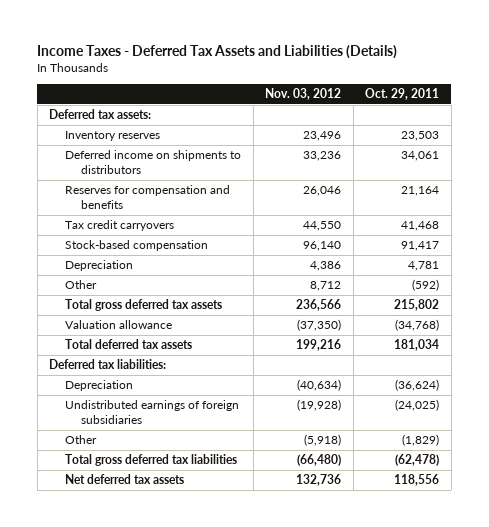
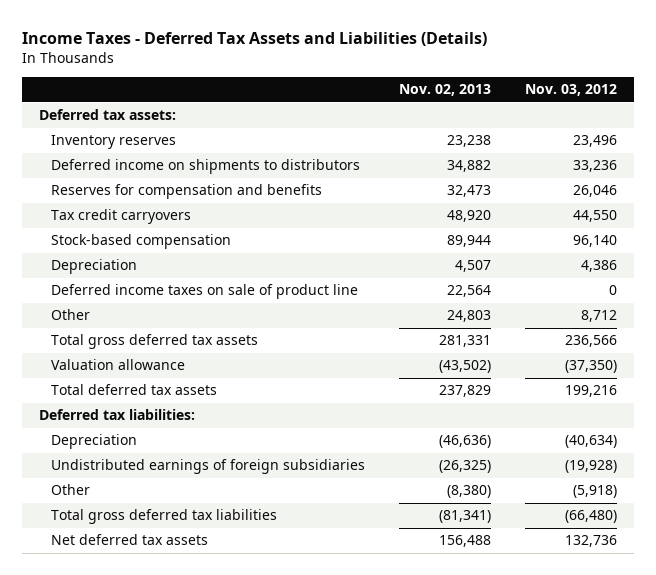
[365,88,440,101] Oct. 29, 2011 -> none
none -> [398,84,491,97] Nov. 02, 2013
none -> [50,284,358,300] Deferred income taxes on sale of product line

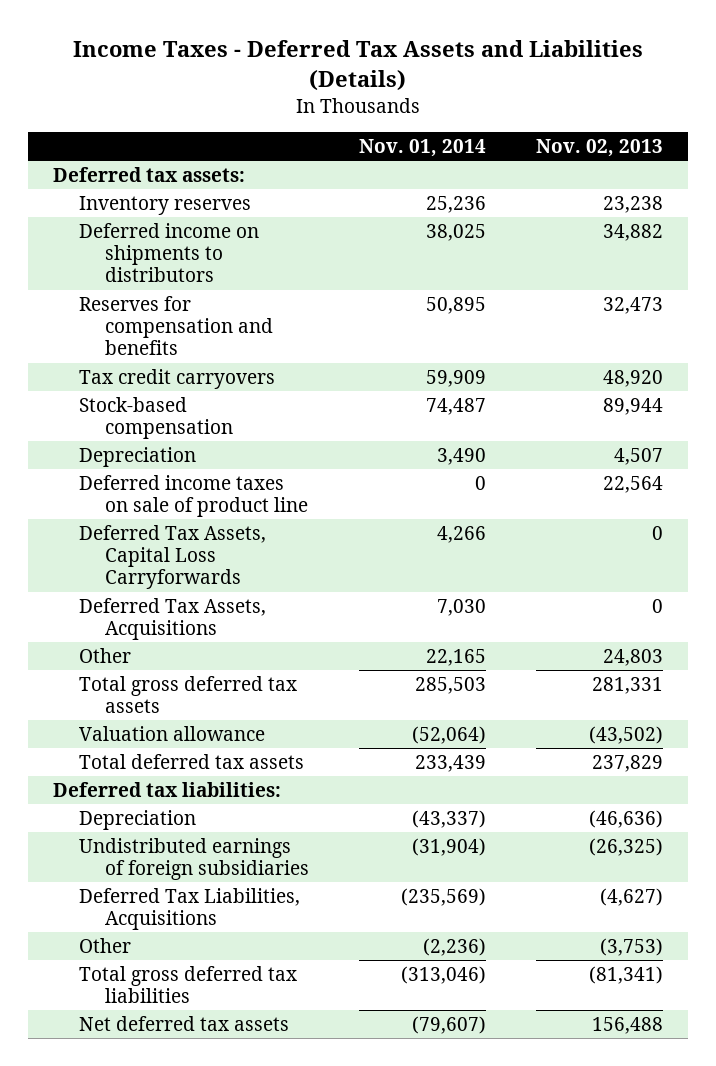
[525,84,618,97] Nov. 03, 2012 -> none
none -> [359,138,487,157] Nov. 01, 2014
none -> [78,524,266,590] Deferred Tax Assets, Capital Loss Carryforwards
none -> [78,597,266,641] Deferred Tax Assets, Acquisitions
none -> [78,887,300,931] Deferred Tax Liabilities, Acquisitions
[446,485,491,499] (8,380) -> [600,937,664,956] (3,753)

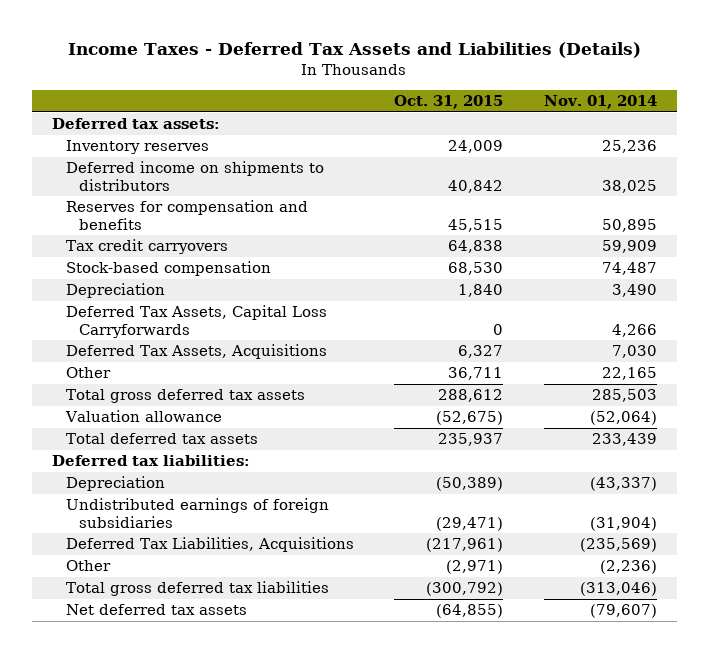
[536,138,664,157] Nov. 02, 2013 -> none
none -> [394,95,504,110] Oct. 31, 2015
[78,474,309,518] Deferred income taxes on sale of product line -> none

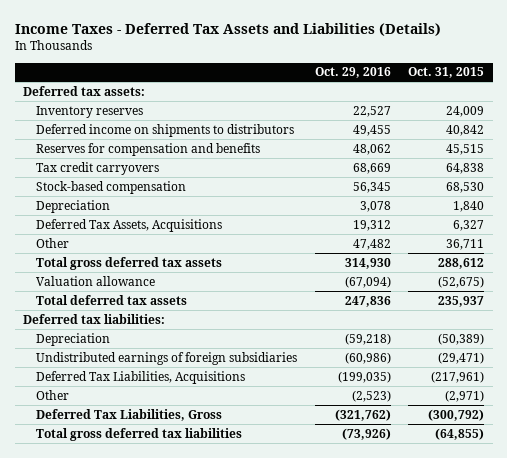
[543,95,657,110] Nov. 01, 2014 -> none
none -> [314,67,391,79] Oct. 29, 2016
[65,305,327,338] Deferred Tax Assets, Capital Loss Carryforwards -> none
[65,604,247,616] Net deferred tax assets -> none
none -> [36,408,223,421] Deferred Tax Liabilities, Gross
[426,582,504,597] (300,792) -> [434,427,484,440] (64,855)

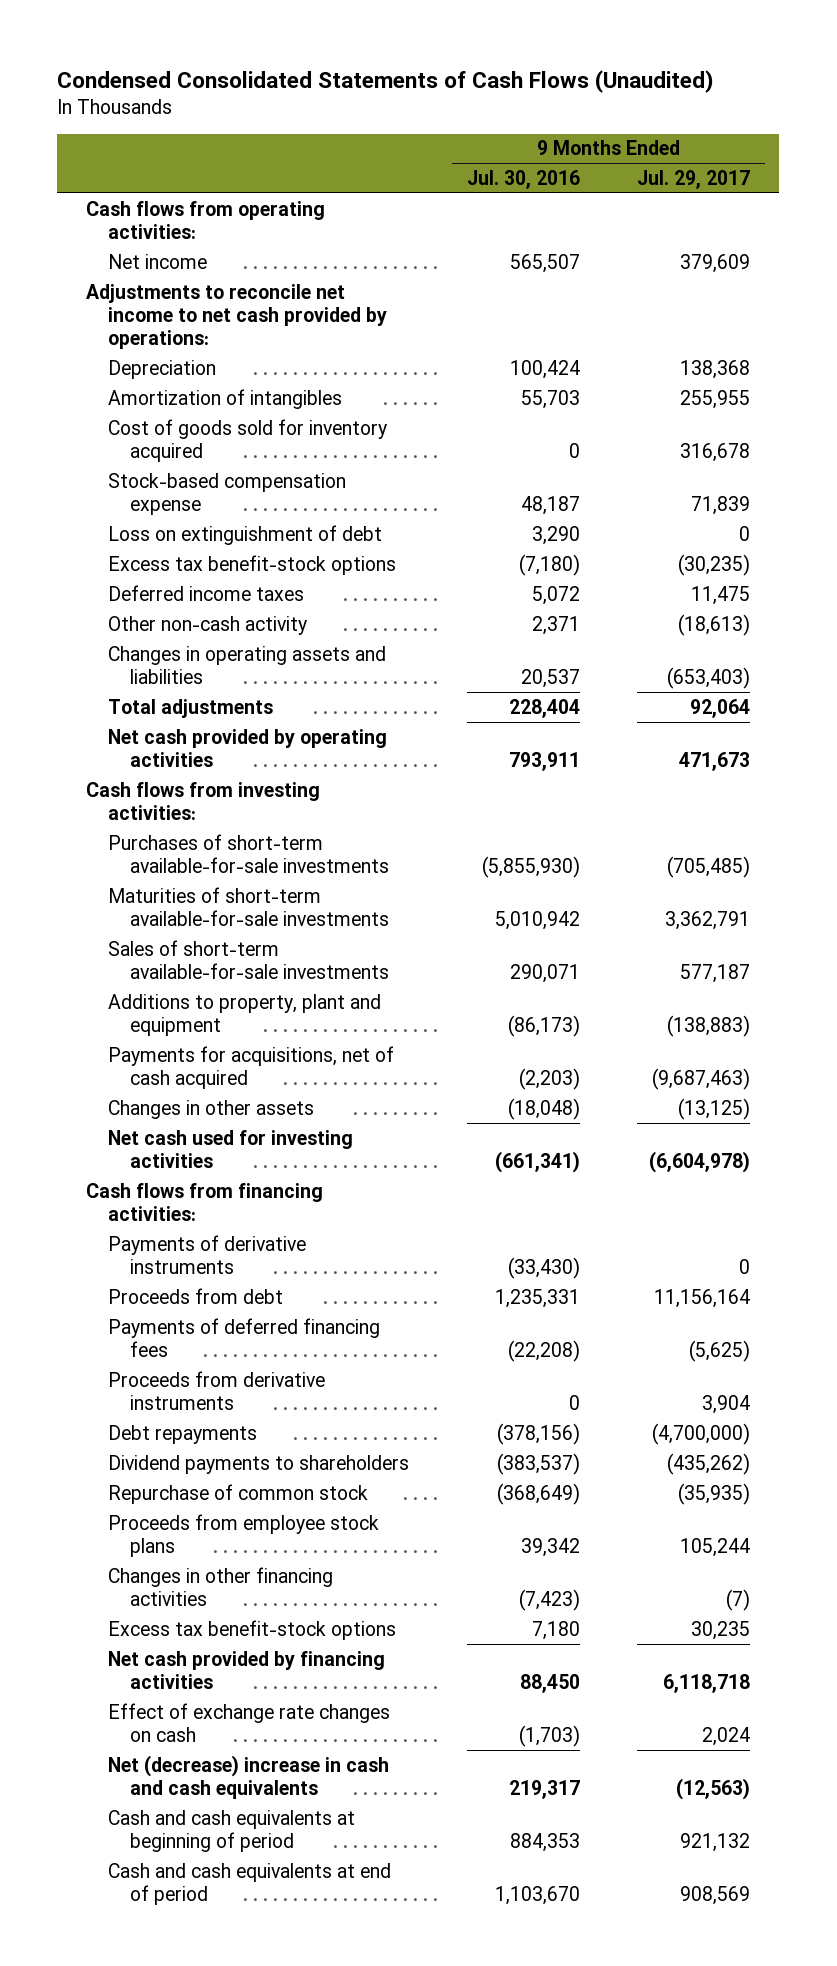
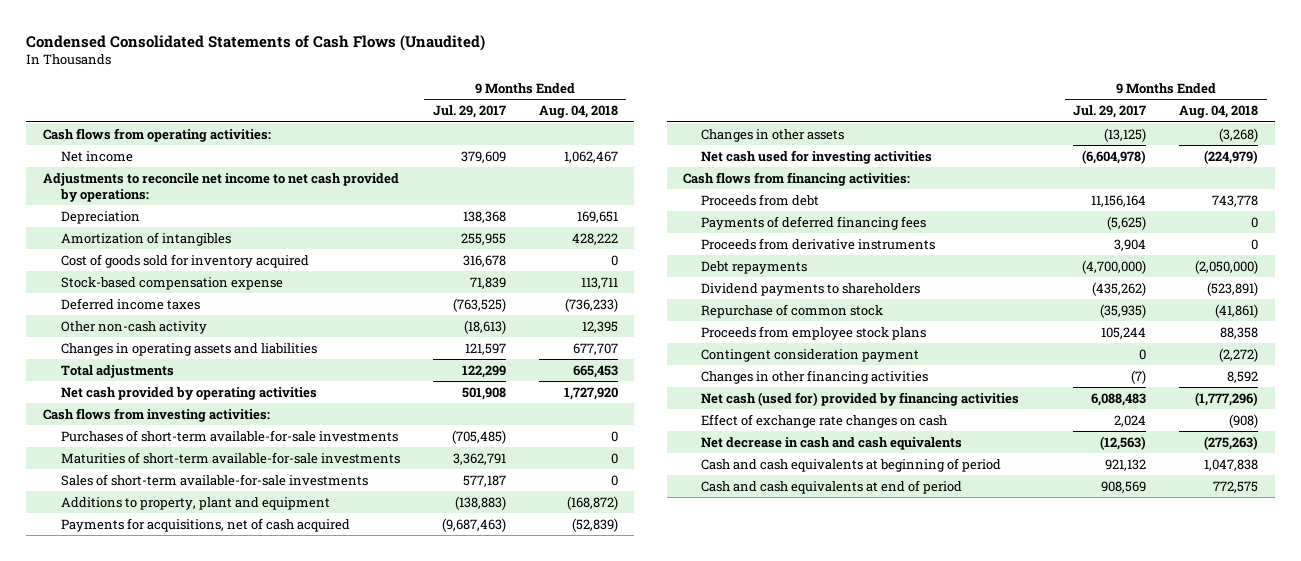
[466,170,580,190] Jul. 30, 2016 -> none
none -> [538,105,618,119] Aug. 04, 2018
[108,524,383,545] Loss on extinguishment of debt -> none
[108,554,397,575] Excess tax benefit-stock options -> none
[691,585,751,605] 11,475 -> [452,297,506,312] (763,525)
[667,666,751,689] (653,403) -> [464,342,506,355] 121,597
[690,698,751,718] 92,064 -> [461,364,506,378] 122,299
[679,751,751,771] 471,673 -> [461,386,506,400] 501,908
[108,1234,307,1274] Payments of derivative instruments -> none
none -> [701,348,920,362] Contingent consideration payment
[108,1619,397,1640] Excess tax benefit-stock options -> none
[108,1650,386,1689] Net cash provided by financing activities -> [701,391,1020,406] Net cash (used for) provided by financing activities
[663,1673,751,1693] 6,118,718 -> [1091,392,1147,406] 6,088,483
[108,1754,390,1799] Net (decrease) increase in cash and cash equivalents -> [701,436,963,450] Net decrease in cash and cash equivalents

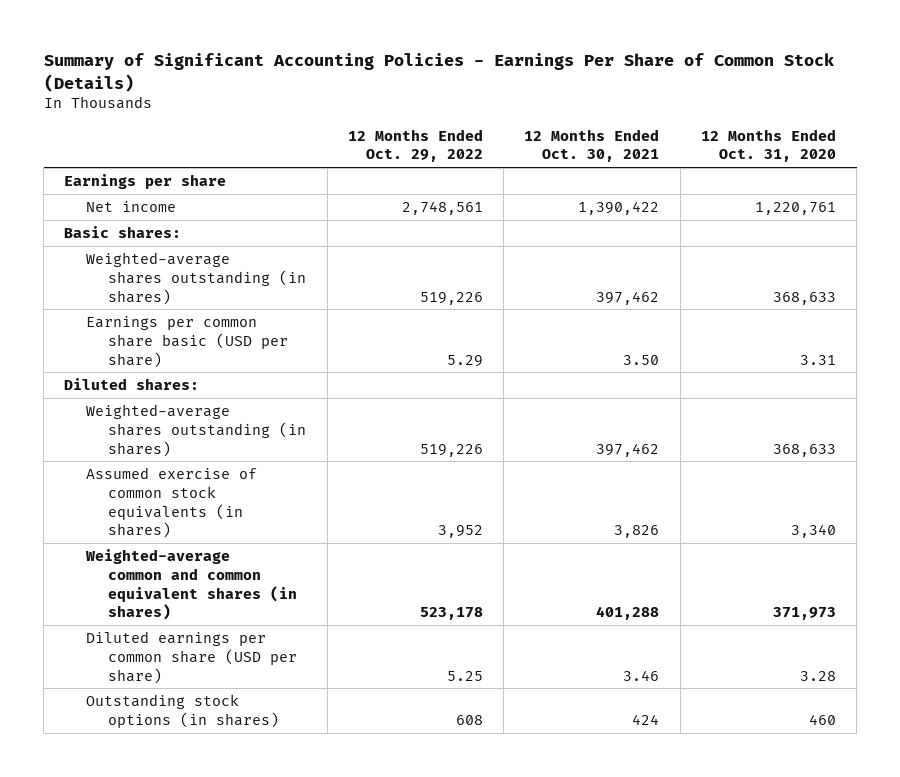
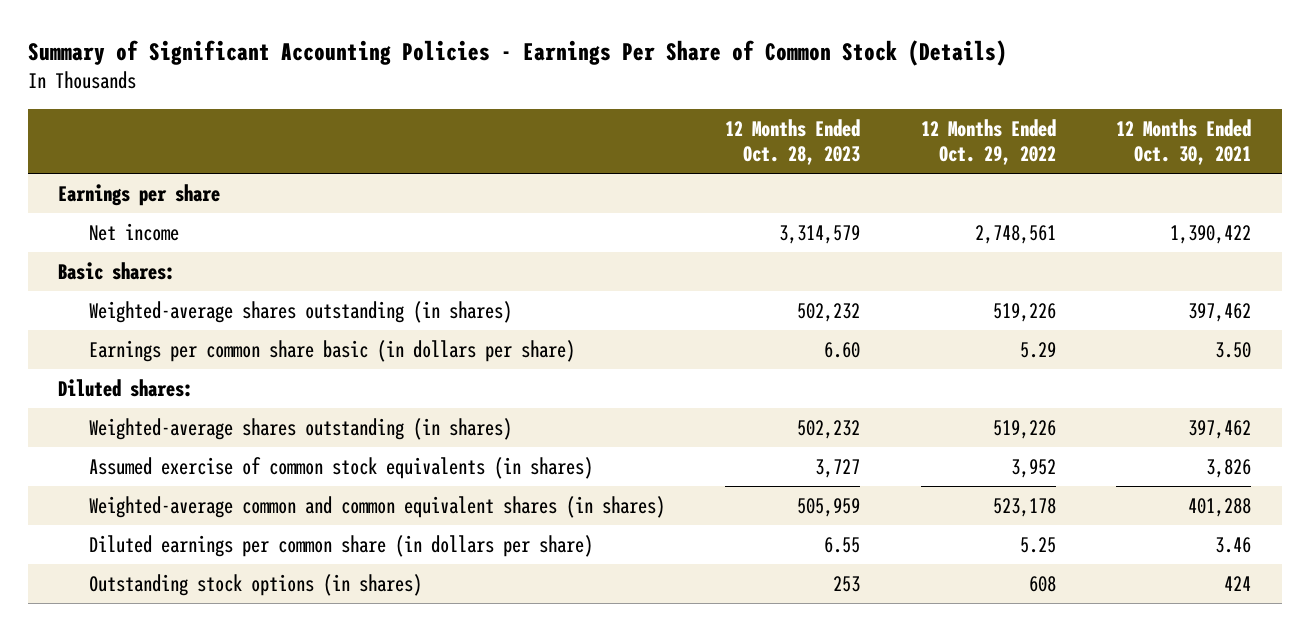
[700,128,836,163] 12 Months Ended Oct. 31, 2020 -> none
none -> [725,118,861,165] 12 Months Ended Oct. 28, 2023
[86,315,289,368] Earnings per common share basic (USD per share) -> [88,340,575,363] Earnings per common share basic (in dollars per share)
[86,630,298,684] Diluted earnings per common share (USD per share) -> [88,535,593,558] Diluted earnings per common share (in dollars per share)

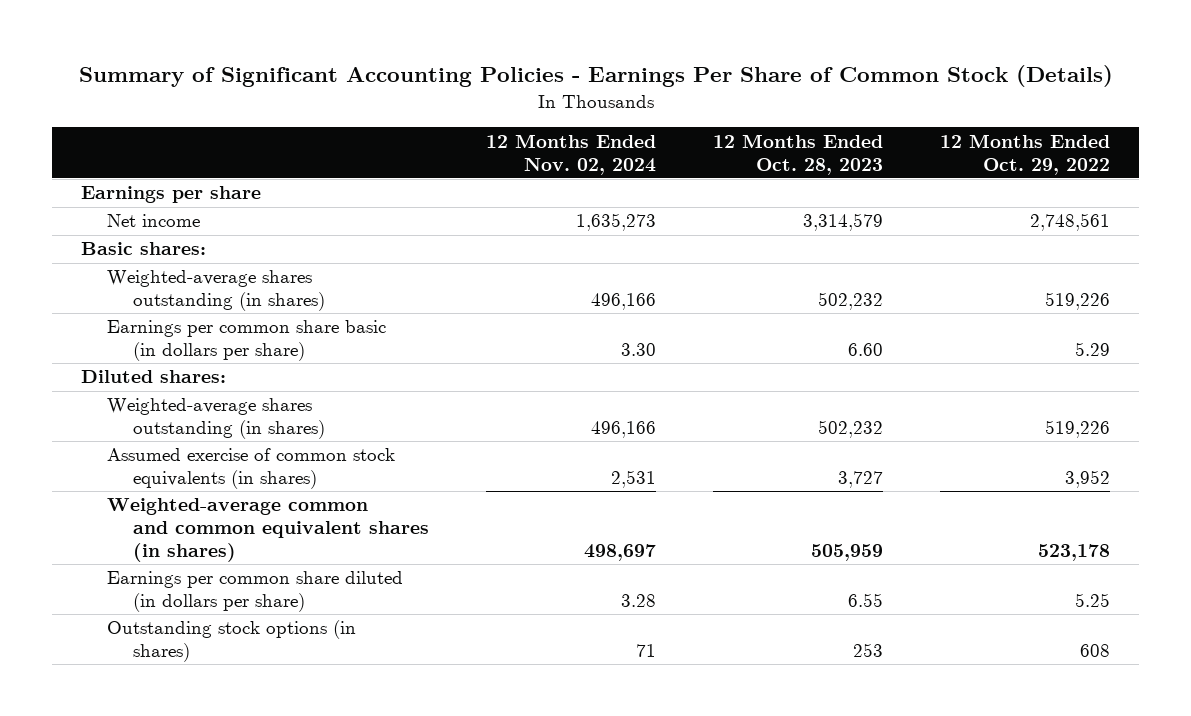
[1116,118,1252,165] 12 Months Ended Oct. 30, 2021 -> none
none -> [485,133,656,175] 12 Months Ended Nov. 02, 2024
[88,535,593,558] Diluted earnings per common share (in dollars per share) -> [106,571,403,613] Earnings per common share diluted (in dollars per share)

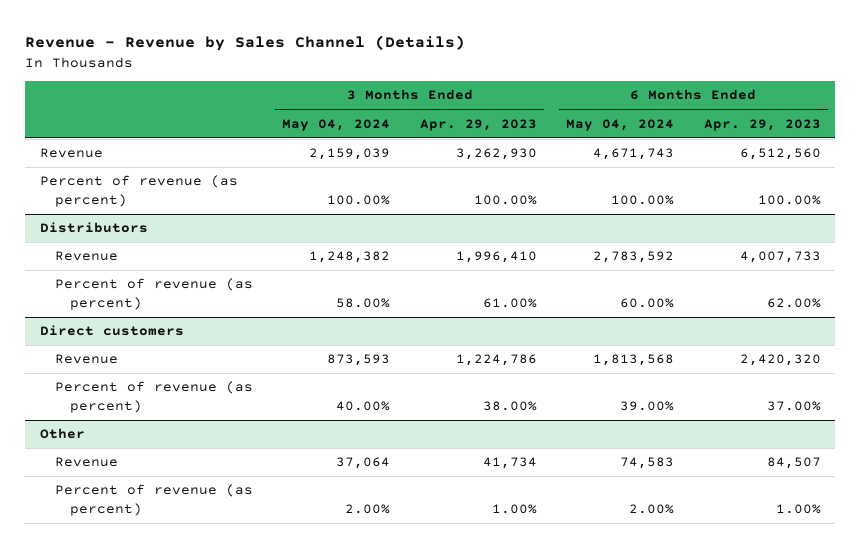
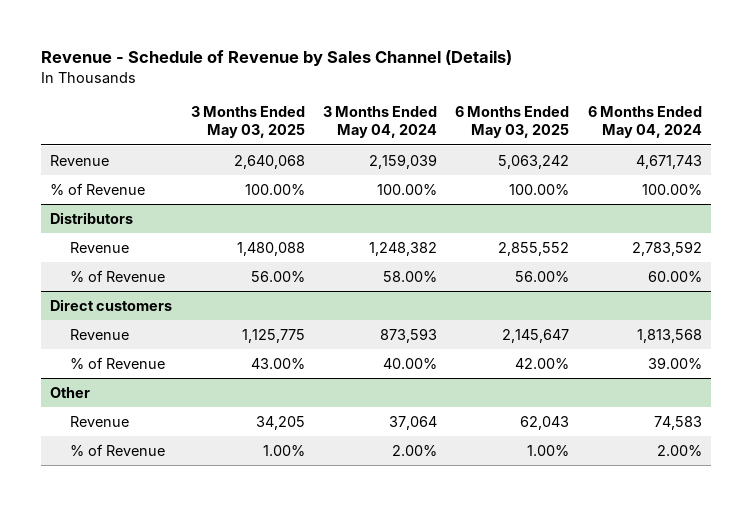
[25,35,466,52] Revenue - Revenue by Sales Channel (Details) -> [41,50,513,67] Revenue - Schedule of Revenue by Sales Channel (Details)
[419,118,537,131] Apr. 29, 2023 -> none
[703,118,821,131] Apr. 29, 2023 -> none
none -> [190,106,305,139] 3 Months Ended May 03, 2025
none -> [455,106,570,139] 6 Months Ended May 03, 2025
[39,175,238,207] Percent of revenue (as percent) -> [50,182,146,195] % of Revenue
[55,278,254,310] Percent of revenue (as percent) -> [69,269,165,282] % of Revenue
[55,381,254,413] Percent of revenue (as percent) -> [69,356,165,369] % of Revenue
[55,484,254,516] Percent of revenue (as percent) -> [69,443,165,456] % of Revenue

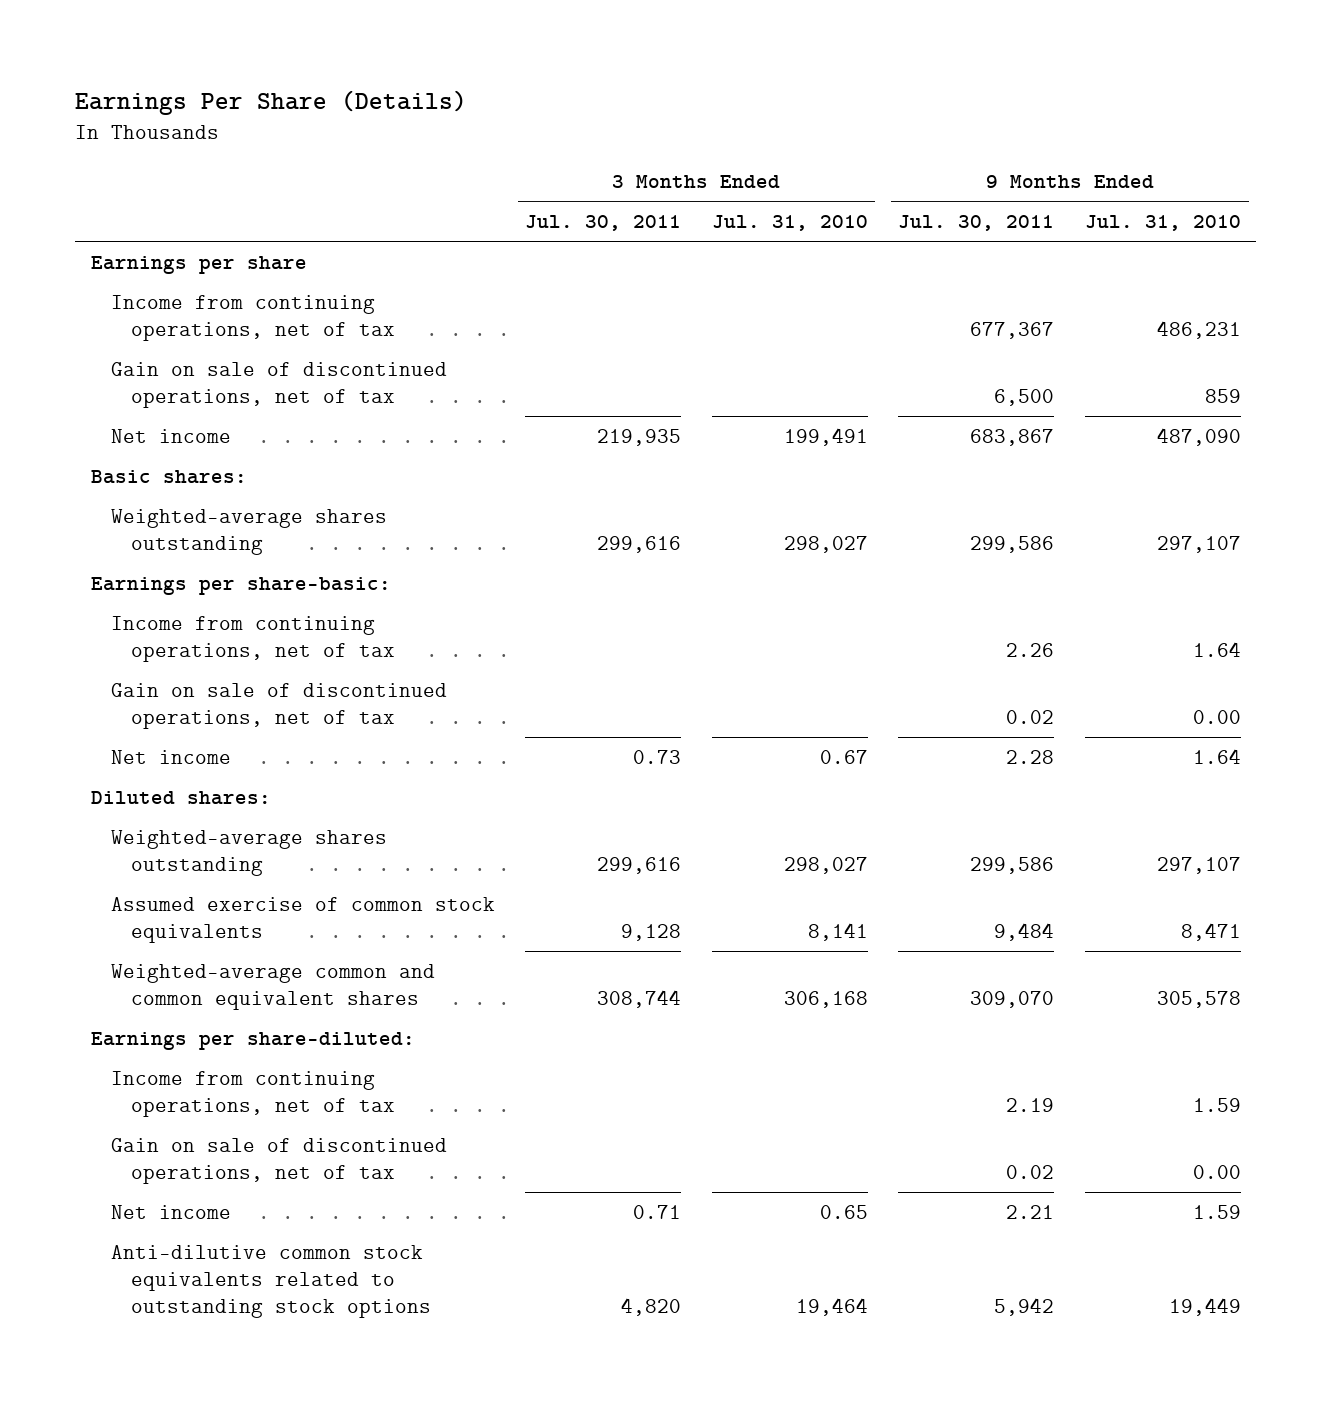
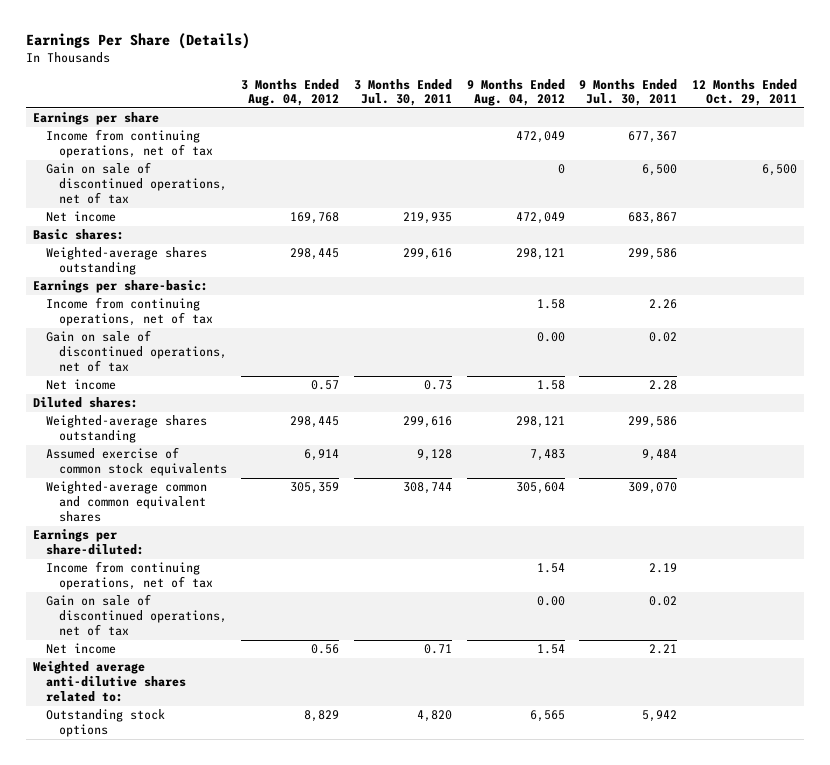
[711,214,868,231] Jul. 31, 2010 -> none
[1085,214,1242,231] Jul. 31, 2010 -> none
none -> [241,78,340,107] 3 Months Ended Aug. 04, 2012
none -> [466,78,565,107] 9 Months Ended Aug. 04, 2012
none -> [691,78,797,107] 12 Months Ended Oct. 29, 2011
none -> [33,661,186,703] Weighted average anti-dilutive shares related to:
[110,1244,431,1318] Anti-dilutive common stock equivalents related to outstanding stock options -> [45,709,165,738] Outstanding stock options

